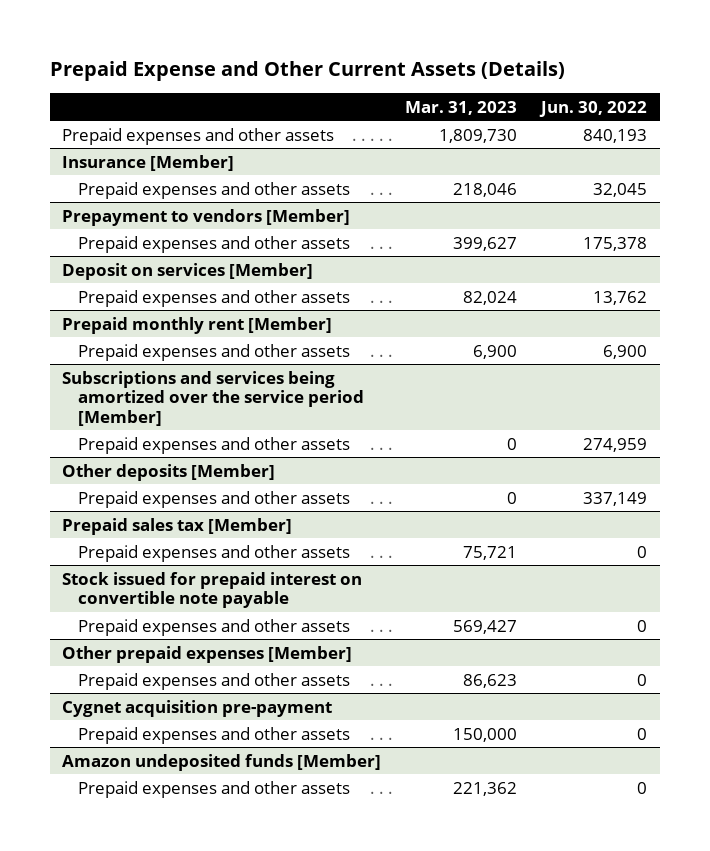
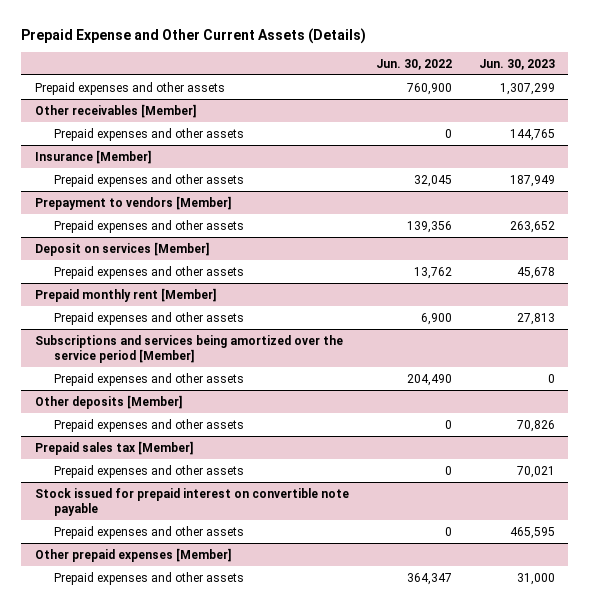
[405,100,518,115] Mar. 31, 2023 -> none
none -> [478,58,555,70] Jun. 30, 2023
[583,128,648,143] 840,193 -> [406,82,452,95] 760,900
none -> [34,103,196,118] Other receivables [Member]
none -> [53,127,244,141] Prepaid expenses and other assets
[583,236,648,251] 175,378 -> [406,220,452,233] 139,356
[583,437,648,452] 274,959 -> [406,373,452,386] 204,490
[583,491,648,506] 337,149 -> [444,419,452,429] 0
[62,699,333,717] Cygnet acquisition pre-payment -> none
[78,726,351,744] Prepaid expenses and other assets -> none
[62,753,382,771] Amazon undeposited funds [Member] -> none
[78,780,351,798] Prepaid expenses and other assets -> none
[637,673,648,686] 0 -> [406,572,452,585] 364,347

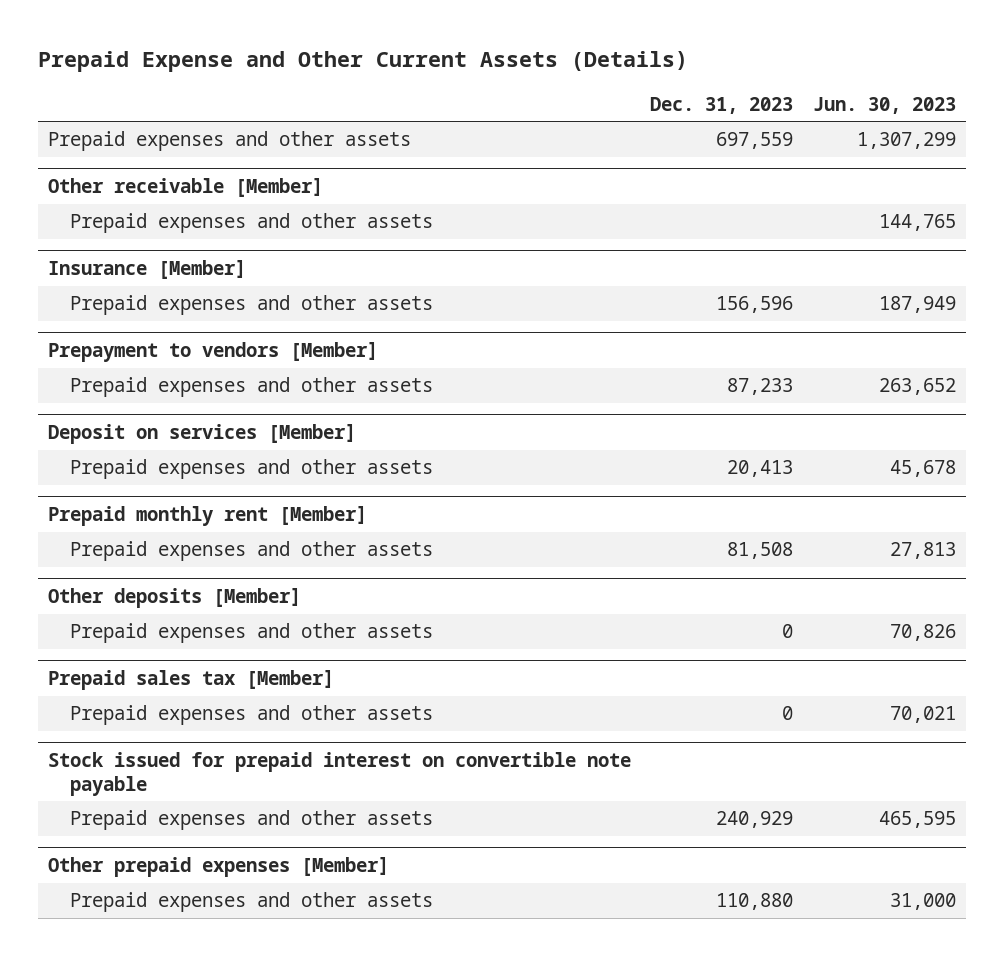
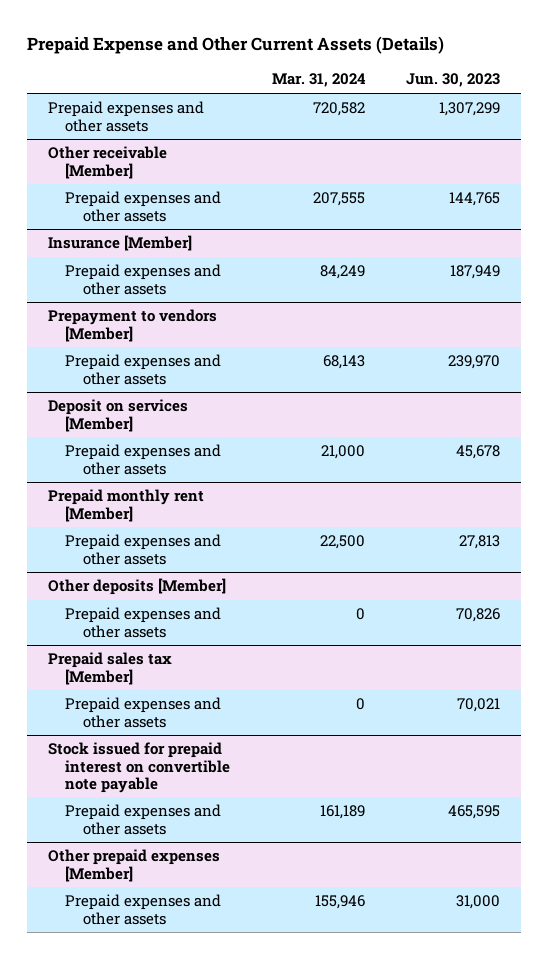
[650,96,794,114] Dec. 31, 2023 -> none
none -> [271,73,366,88] Mar. 31, 2024
[879,378,957,396] 263,652 -> [447,355,500,370] 239,970

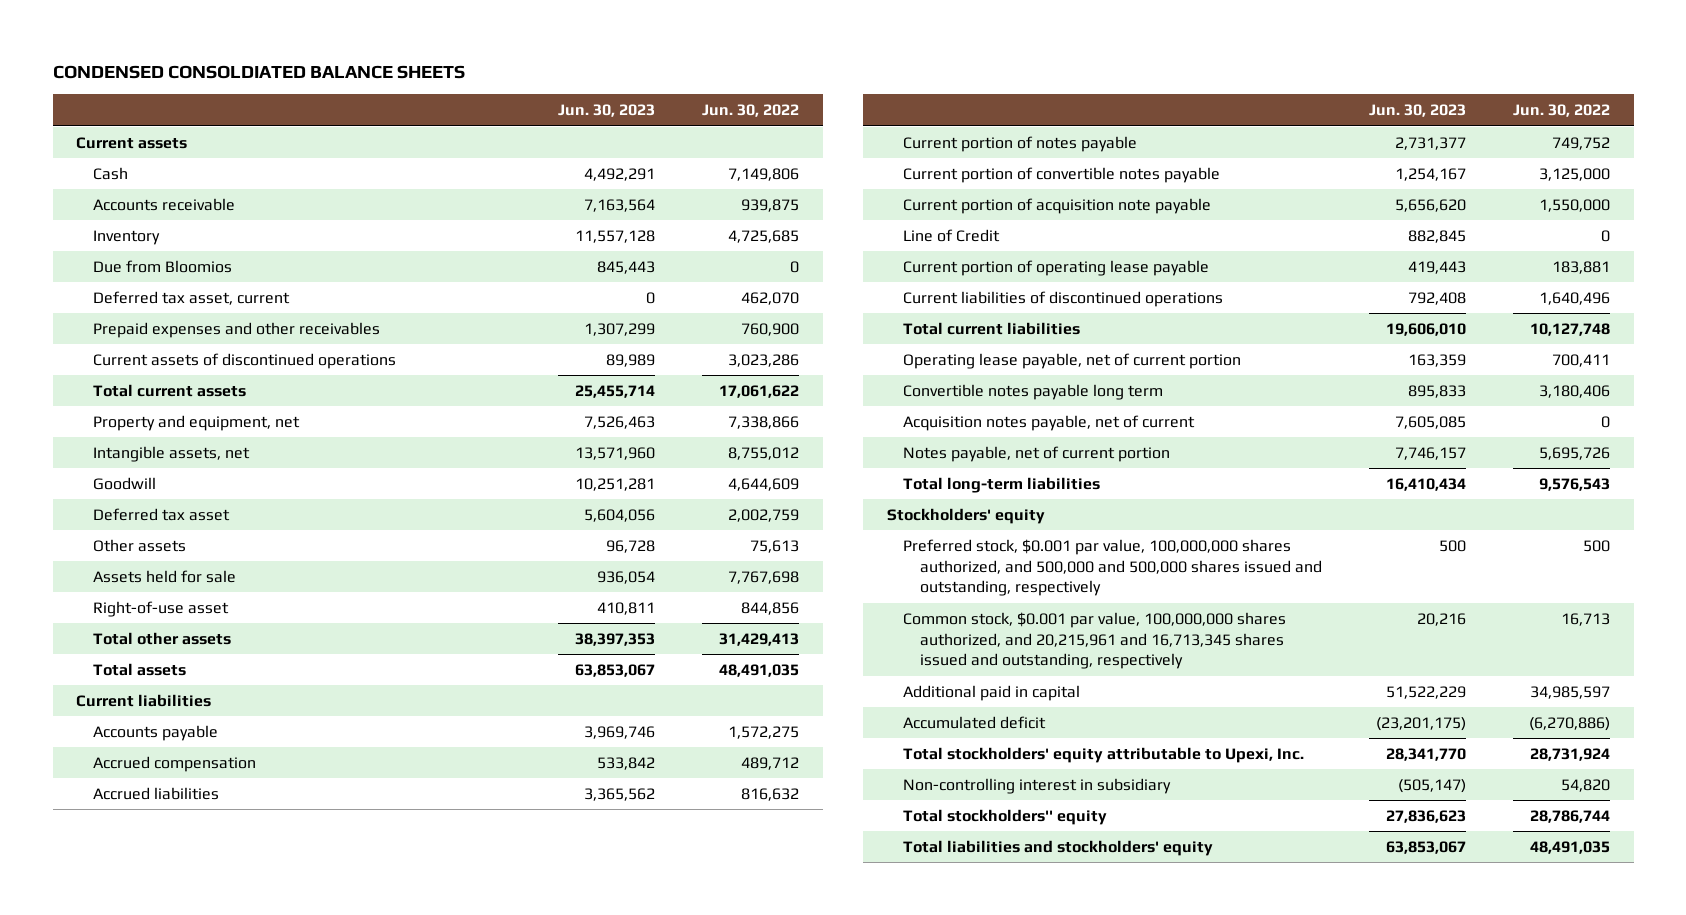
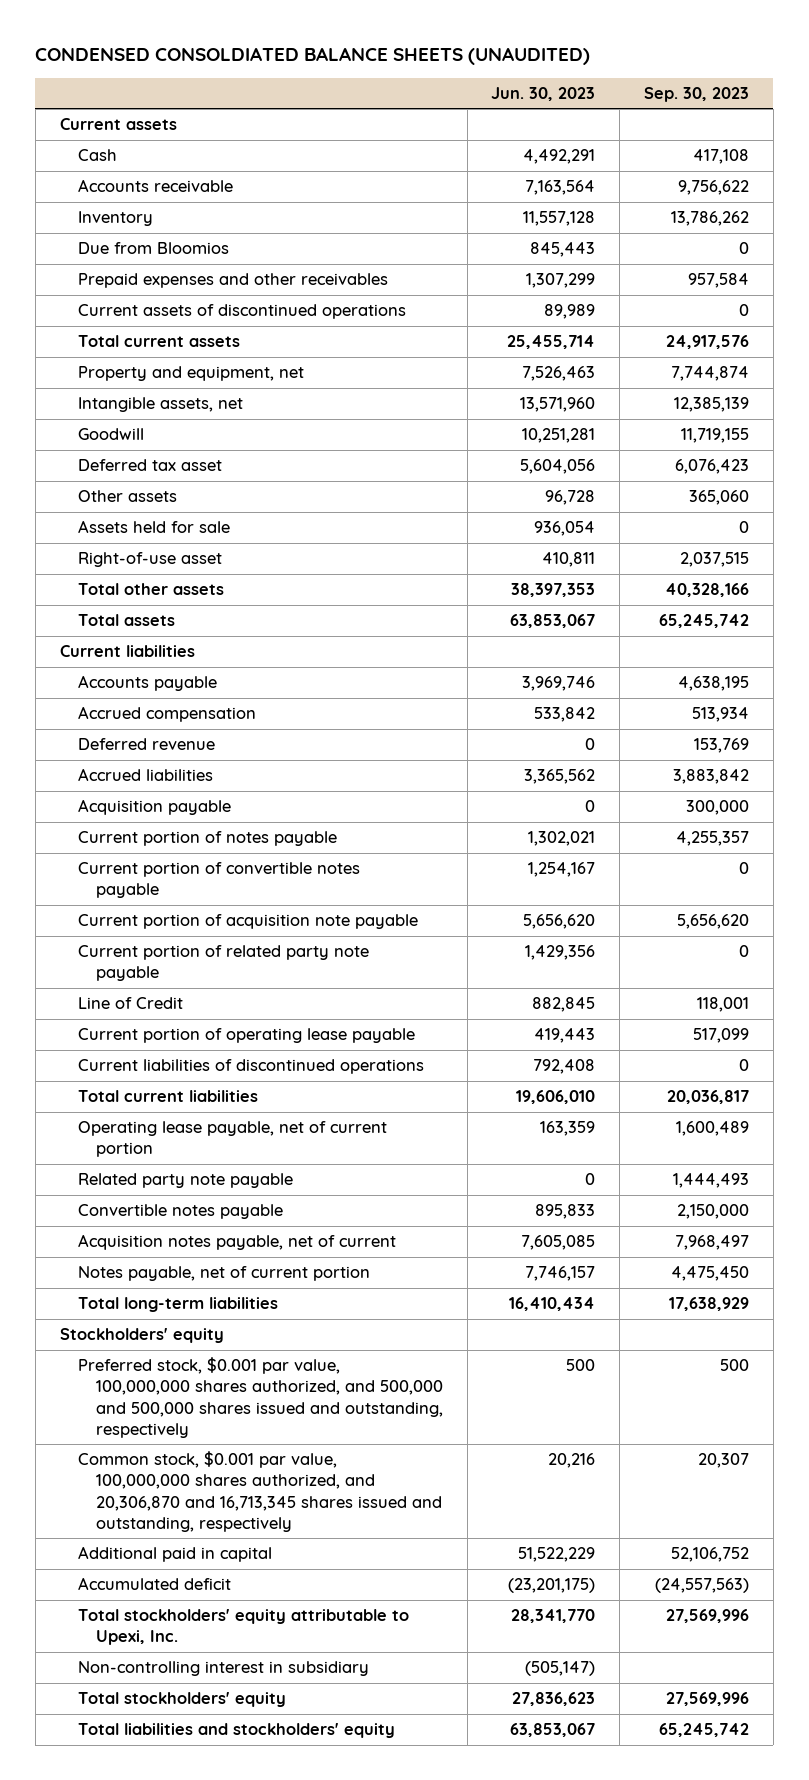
[52,64,465,79] CONDENSED CONSOLDIATED BALANCE SHEETS -> [35,47,591,66] CONDENSED CONSOLDIATED BALANCE SHEETS (UNAUDITED)
[702,104,800,118] Jun. 30, 2022 -> none
none -> [644,86,750,102] Sep. 30, 2023
[92,290,290,305] Deferred tax asset, current -> none
none -> [77,738,215,751] Deferred revenue
none -> [77,799,231,816] Acquisition payable
[1394,136,1466,150] 2,731,377 -> [528,831,596,847] 1,302,021
none -> [77,945,369,982] Current portion of related party note payable
none -> [77,1173,293,1189] Related party note payable
[903,383,1164,400] Convertible notes payable long term -> [77,1204,283,1220] Convertible notes payable
[903,611,1287,670] Common stock, $0.001 par value, 100,000,000 shares authorized, and 20,215,961 and 16,713,345 shares issued and outstanding, respectively -> [77,1451,442,1532] Common stock, $0.001 par value, 100,000,000 shares authorized, and 20,306,870 and 16,713,345 shares issued and outstanding, respectively
[903,808,1108,825] Total stockholders'' equity -> [77,1692,286,1708] Total stockholders' equity

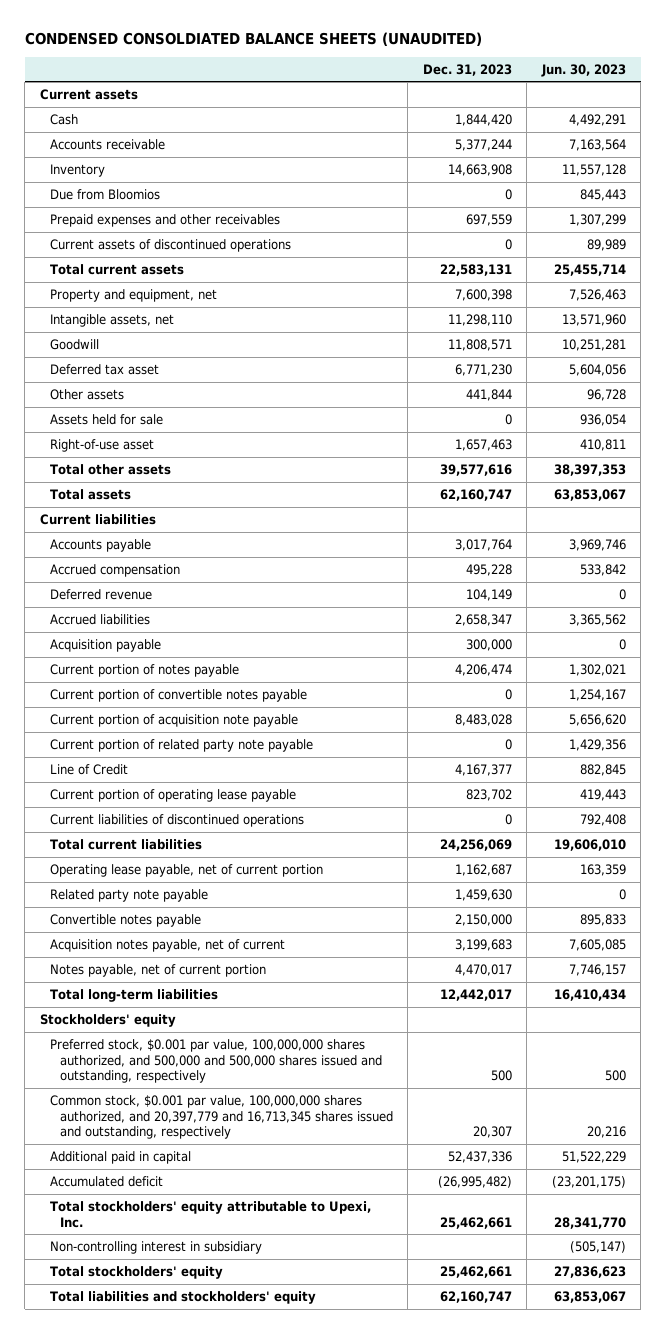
[644,86,750,102] Sep. 30, 2023 -> none
none -> [422,63,512,76] Dec. 31, 2023
[77,1451,442,1532] Common stock, $0.001 par value, 100,000,000 shares authorized, and 20,306,870 and 16,713,345 shares issued and outstanding, respectively -> [49,1094,393,1140] Common stock, $0.001 par value, 100,000,000 shares authorized, and 20,397,779 and 16,713,345 shares issued and outstanding, respectively

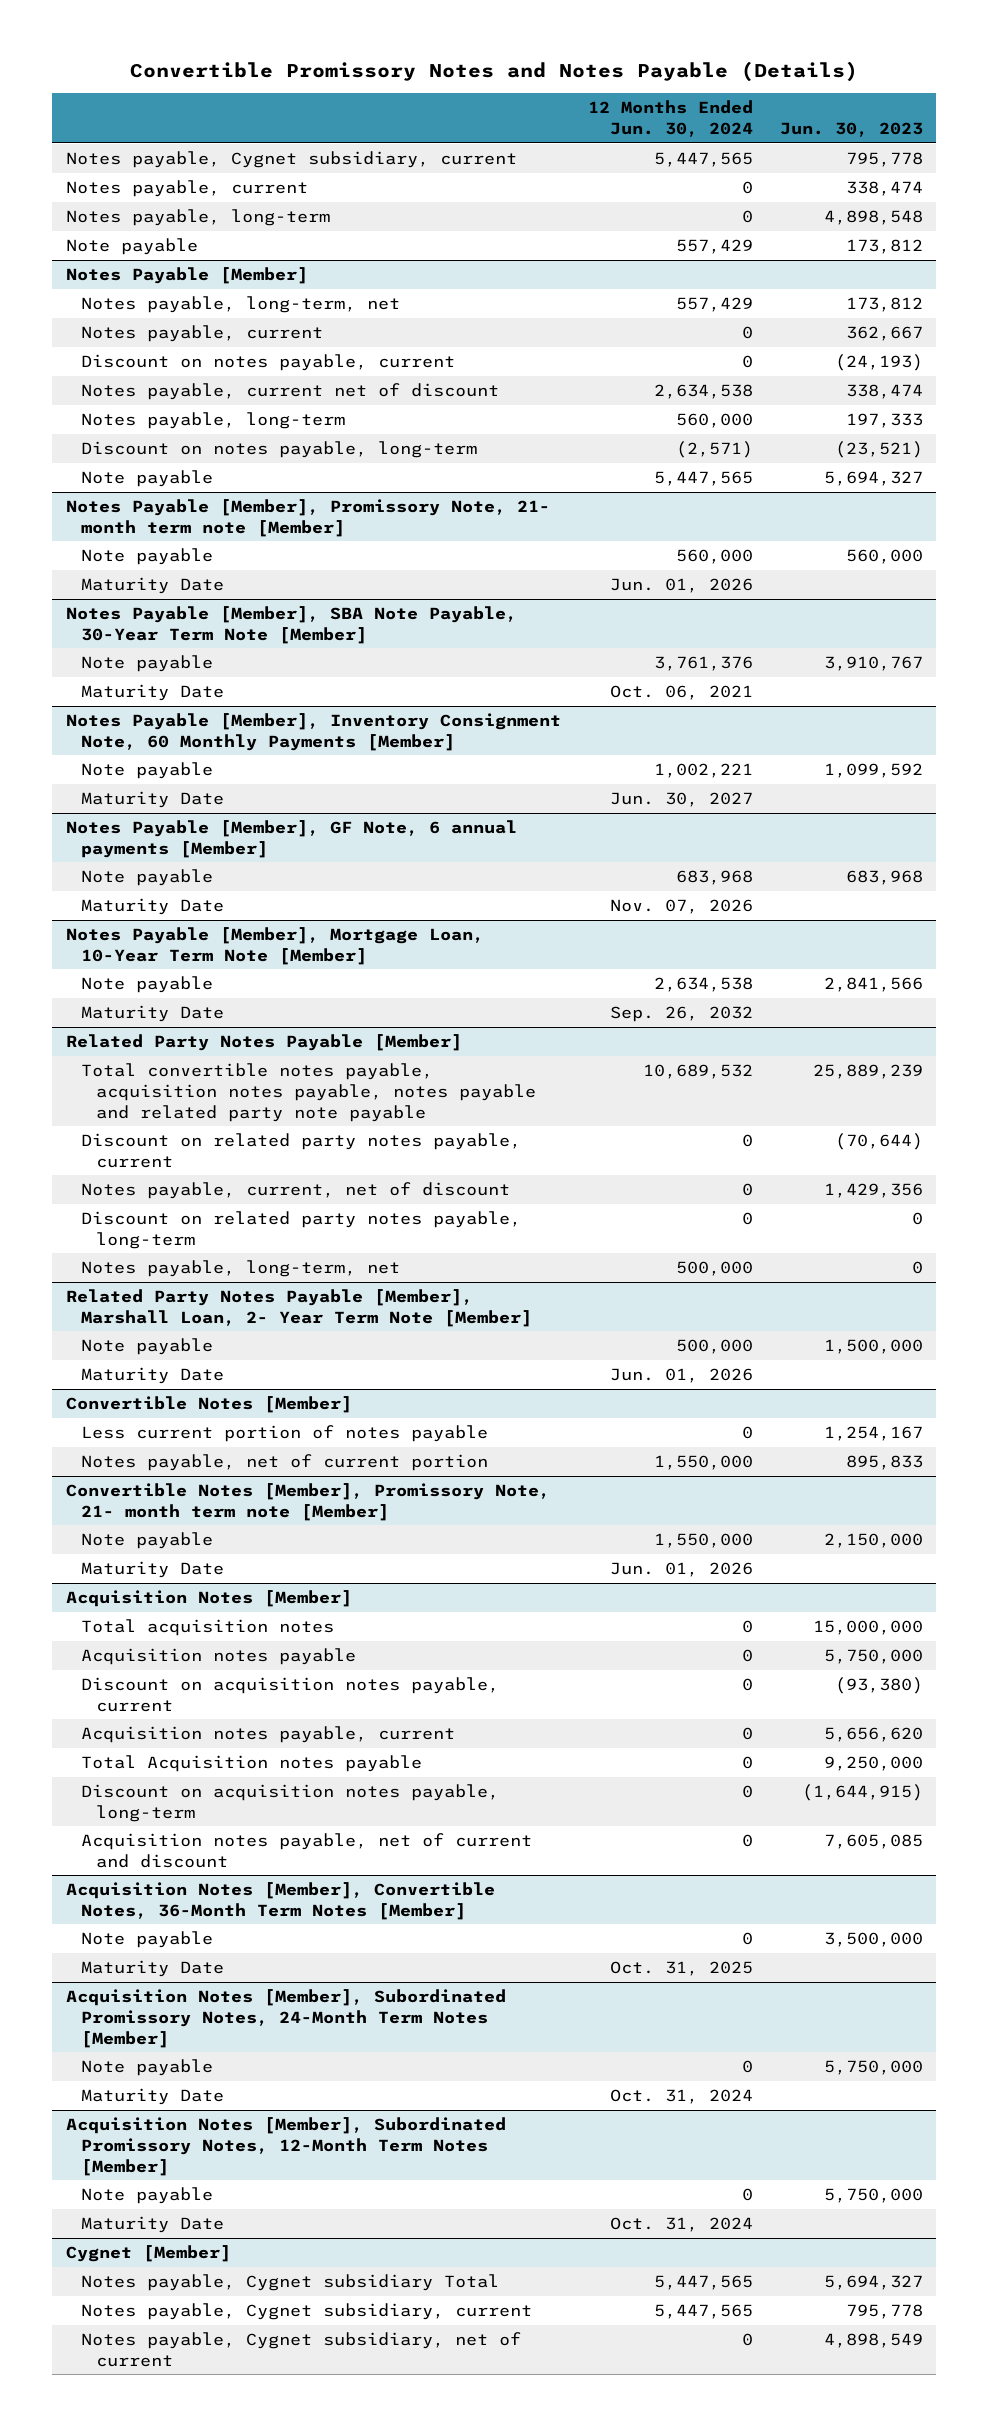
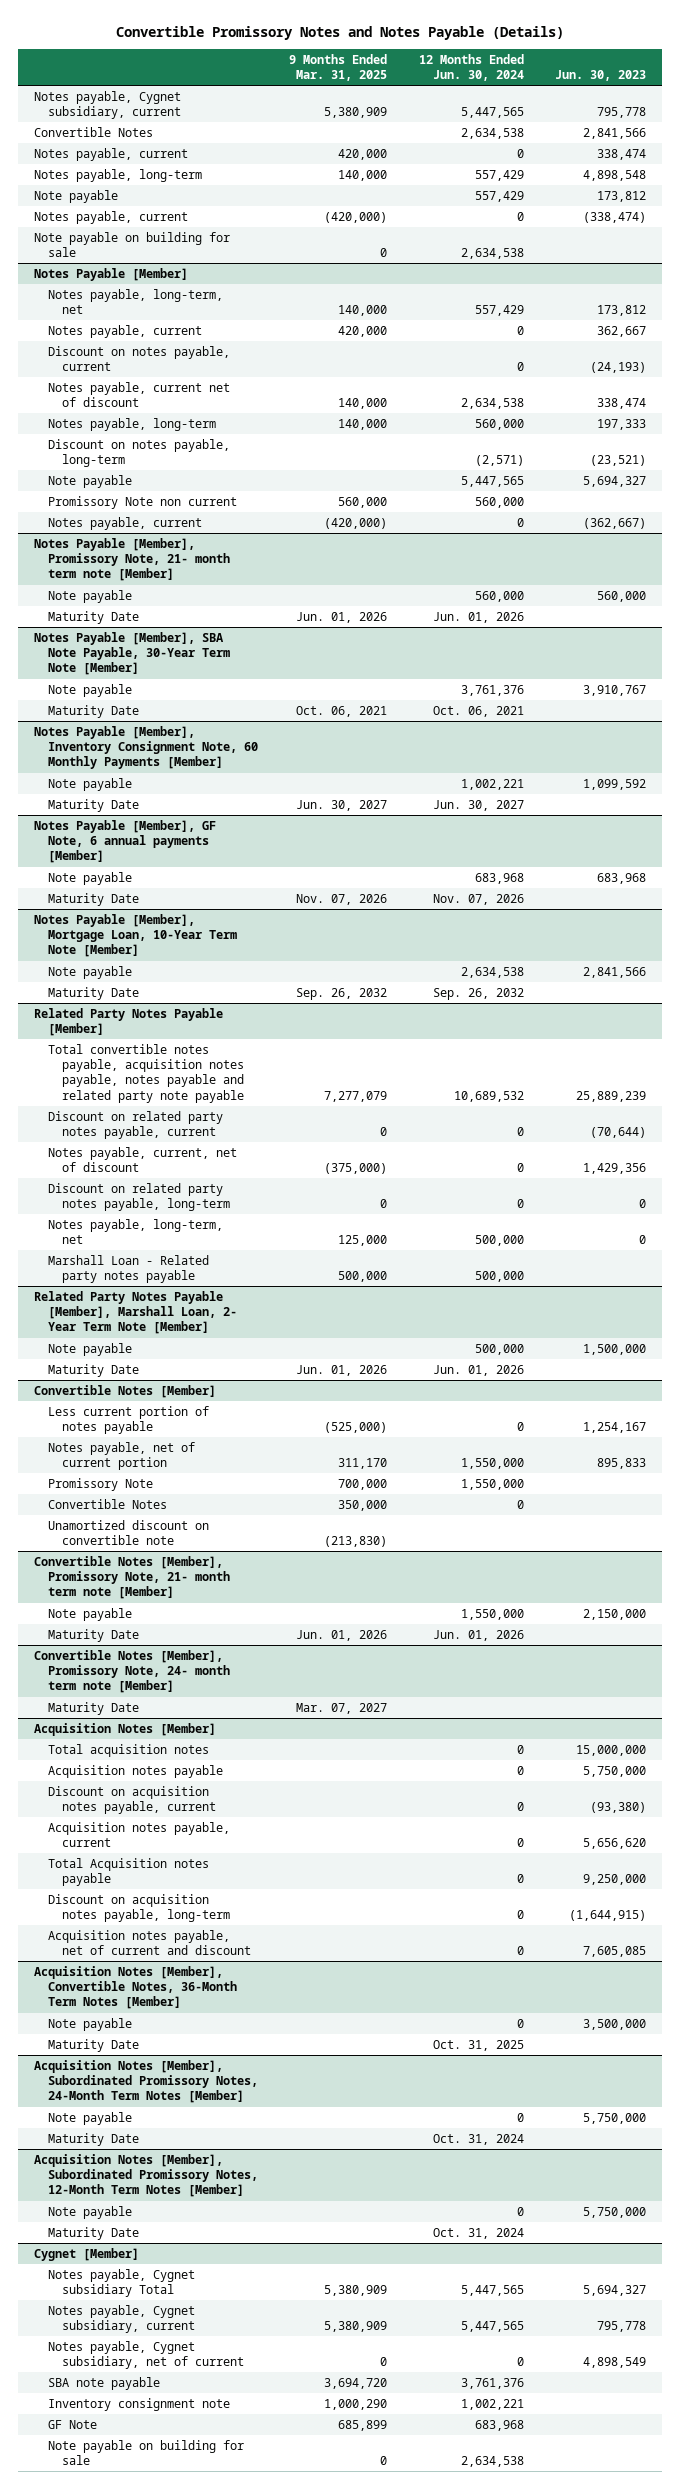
none -> [289,53,388,82] 9 Months Ended Mar. 31, 2025
none -> [33,126,153,137] Convertible Notes
[741,209,753,223] 0 -> [474,169,524,181] 557,429
none -> [33,210,188,224] Notes payable, current
none -> [33,231,230,258] Note payable on building for sale
none -> [48,495,238,509] Promissory Note non current
none -> [48,516,203,530] Notes payable, current
none -> [48,1254,210,1284] Marshall Loan - Related party notes payable
none -> [48,1477,154,1491] Promissory Note
none -> [48,1498,168,1509] Convertible Notes
none -> [48,1519,210,1546] Unamortized discount on convertible note
none -> [33,1649,231,1694] Convertible Notes [Member], Promissory Note, 24- month term note [Member]
none -> [48,1701,140,1715] Maturity Date
none -> [48,2376,161,2390] SBA note payable
none -> [48,2397,231,2411] Inventory consignment note
none -> [48,2419,98,2429] GF Note
none -> [48,2439,245,2466] Note payable on building for sale

